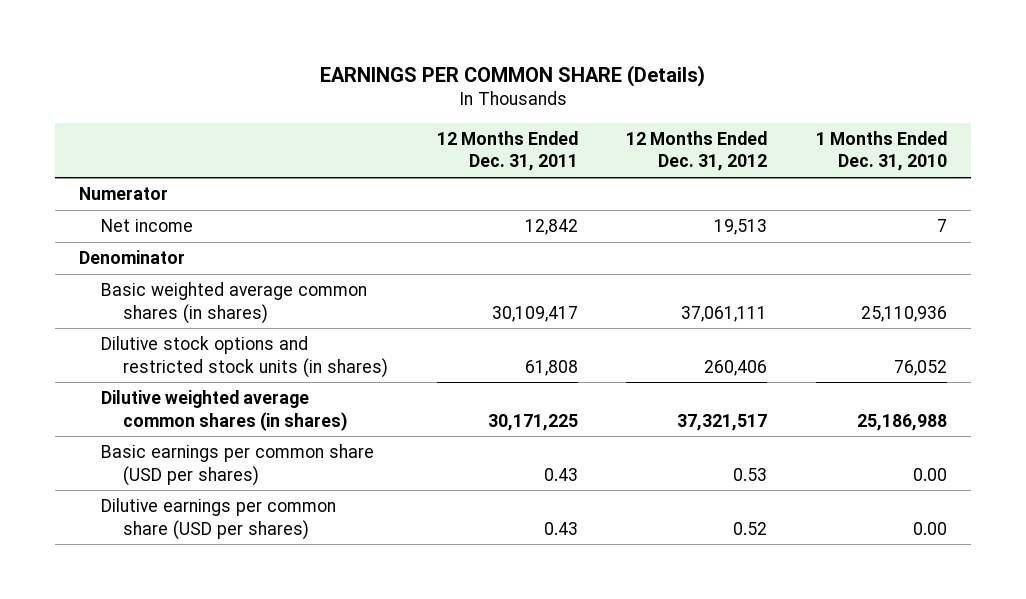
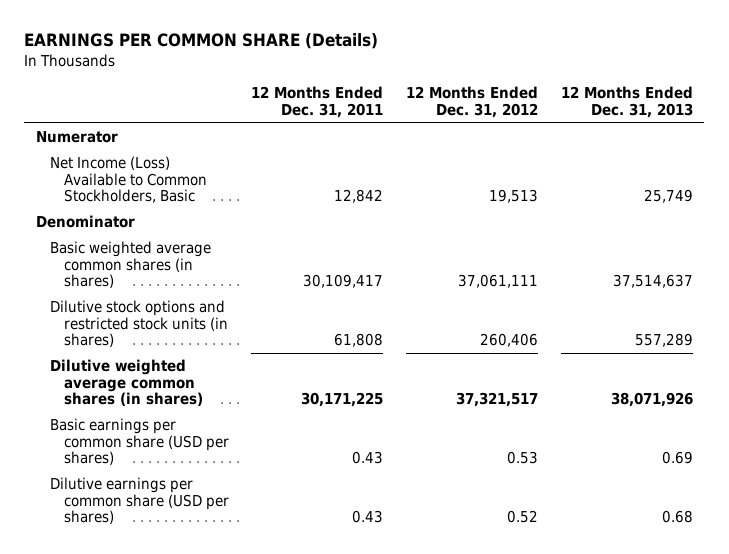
[815,131,947,172] 1 Months Ended Dec. 31, 2010 -> none
none -> [561,86,694,118] 12 Months Ended Dec. 31, 2013
[100,219,193,233] Net income -> [49,156,207,204] Net Income (Loss) Available to Common Stockholders, Basic

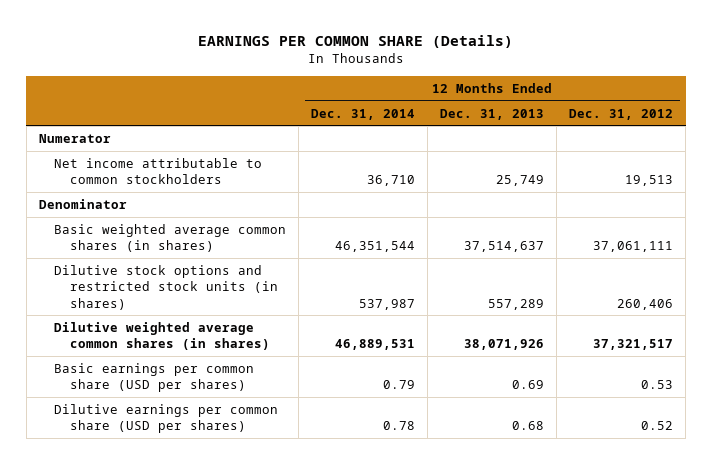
[251,86,384,118] 12 Months Ended Dec. 31, 2011 -> none
none -> [311,108,416,120] Dec. 31, 2014
[49,156,207,204] Net Income (Loss) Available to Common Stockholders, Basic -> [54,158,263,185] Net income attributable to common stockholders

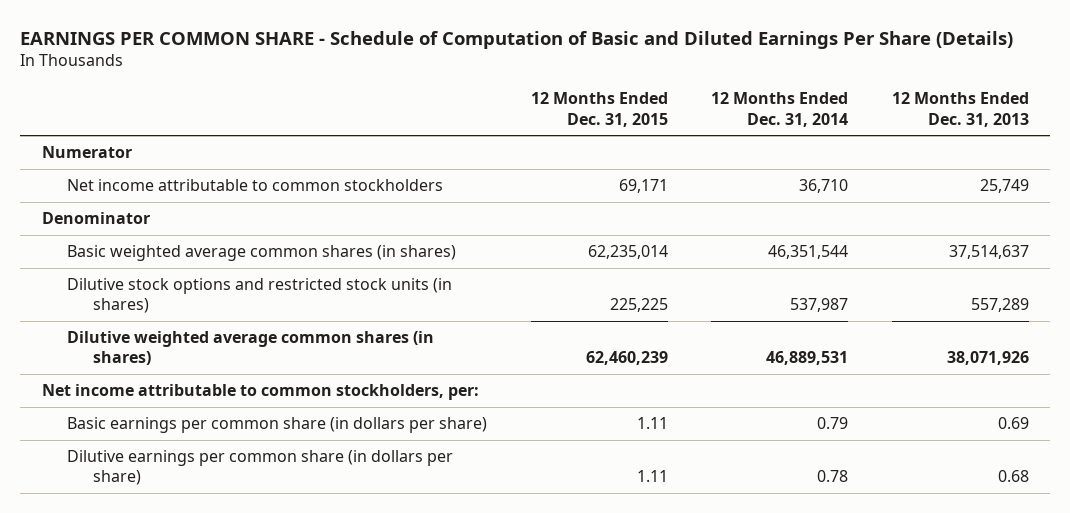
[197,34,513,48] EARNINGS PER COMMON SHARE (Details) -> [20,30,1014,49] EARNINGS PER COMMON SHARE - Schedule of Computation of Basic and Diluted Earnings Per Share (Details)
[569,108,674,120] Dec. 31, 2012 -> none
none -> [530,92,668,127] 12 Months Ended Dec. 31, 2015
none -> [41,384,479,401] Net income attributable to common stockholders, per:
[54,363,255,393] Basic earnings per common share (USD per shares) -> [67,417,488,434] Basic earnings per common share (in dollars per share)
[54,404,279,434] Dilutive earnings per common share (USD per shares) -> [67,450,454,486] Dilutive earnings per common share (in dollars per share)

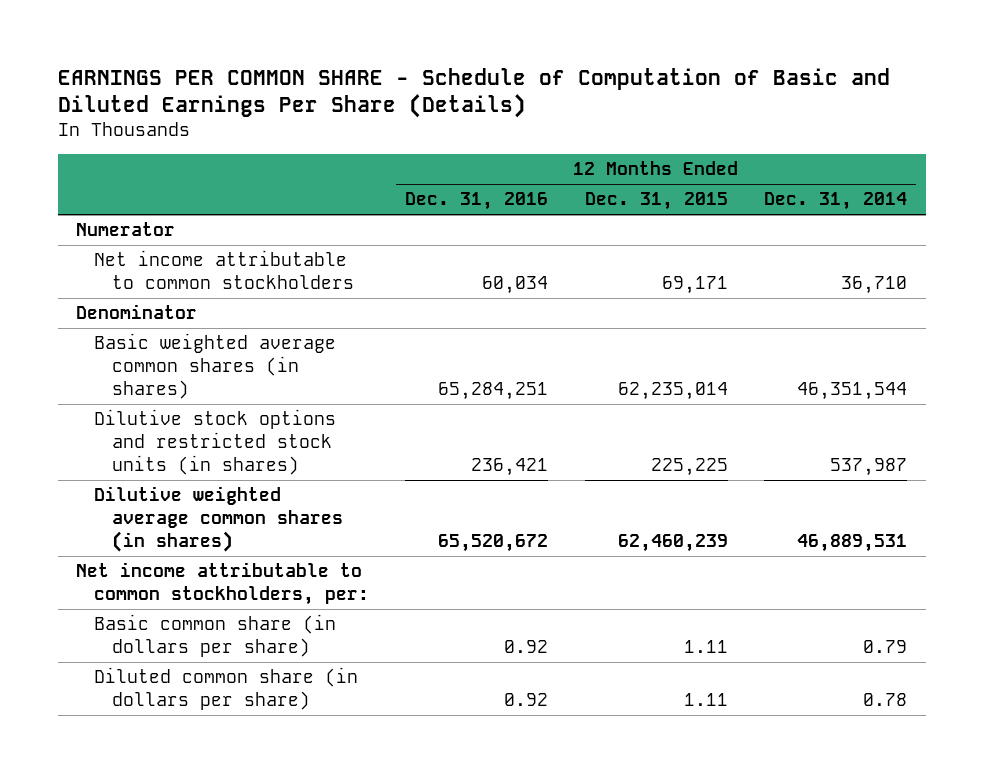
[891,92,1029,127] 12 Months Ended Dec. 31, 2013 -> none
none -> [405,192,549,211] Dec. 31, 2016
[67,417,488,434] Basic earnings per common share (in dollars per share) -> [94,614,337,657] Basic common share (in dollars per share)
[67,450,454,486] Dilutive earnings per common share (in dollars per share) -> [94,667,359,710] Diluted common share (in dollars per share)

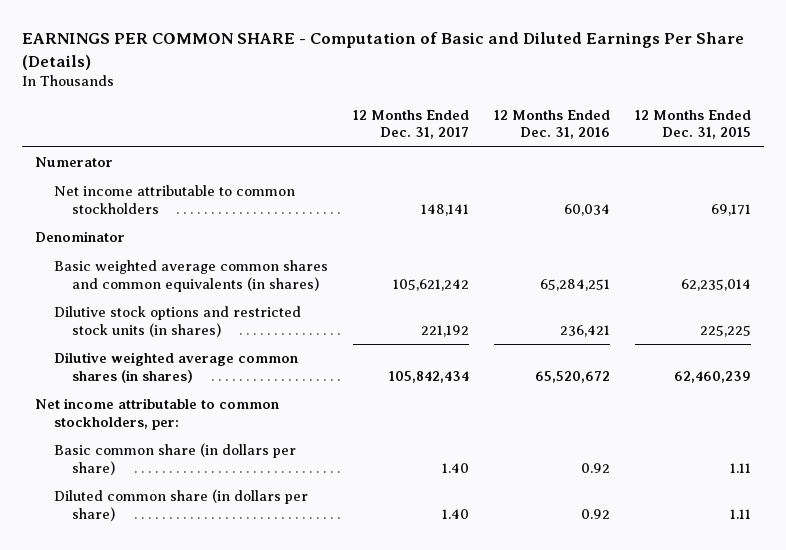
[57,68,890,119] EARNINGS PER COMMON SHARE - Schedule of Computation of Basic and Diluted Earnings Per Share (Details) -> [22,32,745,70] EARNINGS PER COMMON SHARE - Computation of Basic and Diluted Earnings Per Share (Details)
[764,192,908,211] Dec. 31, 2014 -> none
none -> [352,109,469,140] 12 Months Ended Dec. 31, 2017
[94,333,337,399] Basic weighted average common shares (in shares) -> [53,260,328,292] Basic weighted average common shares and common equivalents (in shares)

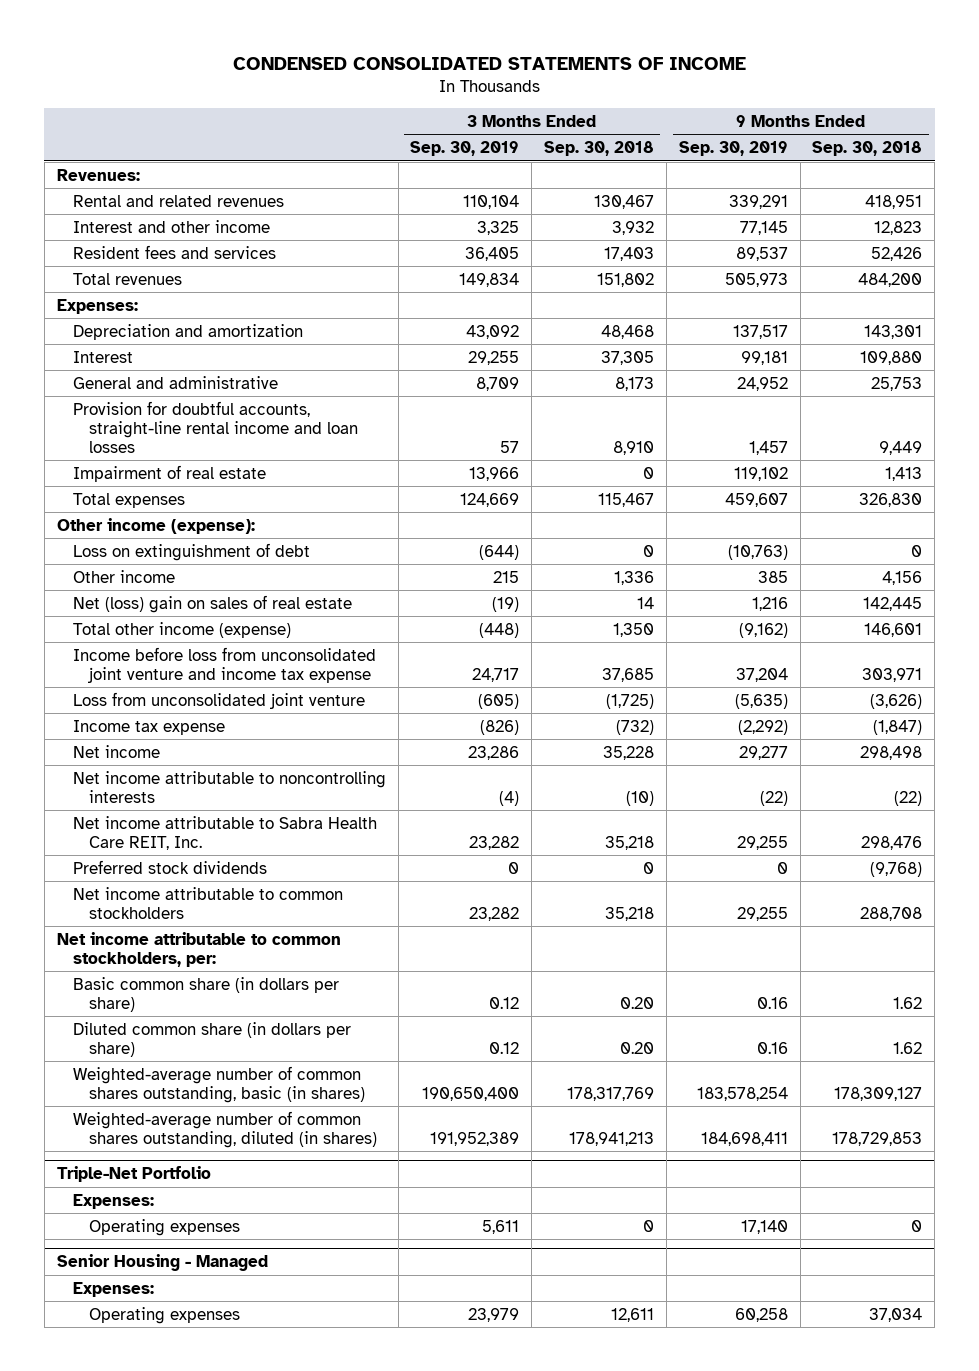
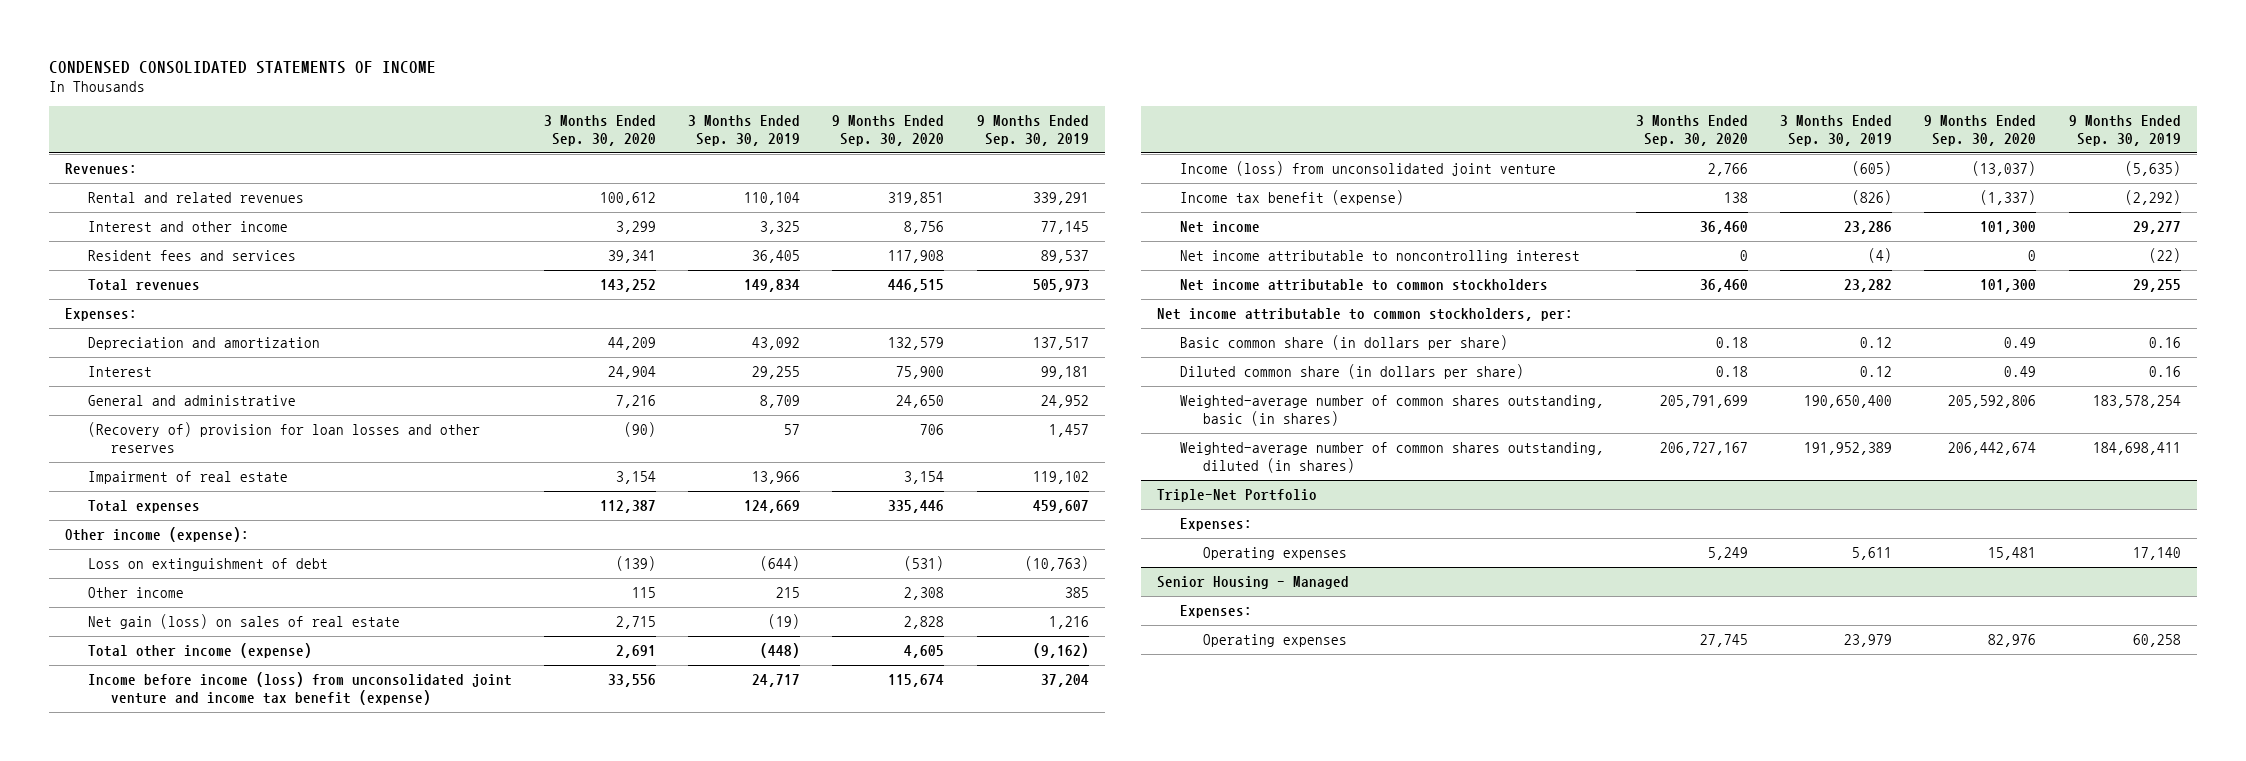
[544,140,655,156] Sep. 30, 2018 -> none
[812,140,923,156] Sep. 30, 2018 -> none
none -> [544,115,657,147] 3 Months Ended Sep. 30, 2020
none -> [832,115,945,147] 9 Months Ended Sep. 30, 2020
[72,400,358,453] Provision for doubtful accounts, straight-line rental income and loan losses -> [87,422,480,454] (Recovery of) provision for loan losses and other reserves
[72,594,352,613] Net (loss) gain on sales of real estate -> [87,614,400,630] Net gain (loss) on sales of real estate
[72,646,376,683] Income before loss from unconsolidated joint venture and income tax expense -> [87,672,512,706] Income before income (loss) from unconsolidated joint venture and income tax benefit (expense)
[72,691,365,709] Loss from unconsolidated joint venture -> [1179,161,1556,177] Income (loss) from unconsolidated joint venture
[72,719,225,735] Income tax expense -> [1179,190,1404,206] Income tax benefit (expense)
[72,815,377,850] Net income attributable to Sabra Health Care REIT, Inc. -> none
[72,859,267,874] Preferred stock dividends -> none
[72,770,386,803] Net income attributable to noncontrolling interests -> [1179,250,1580,264] Net income attributable to noncontrolling interest

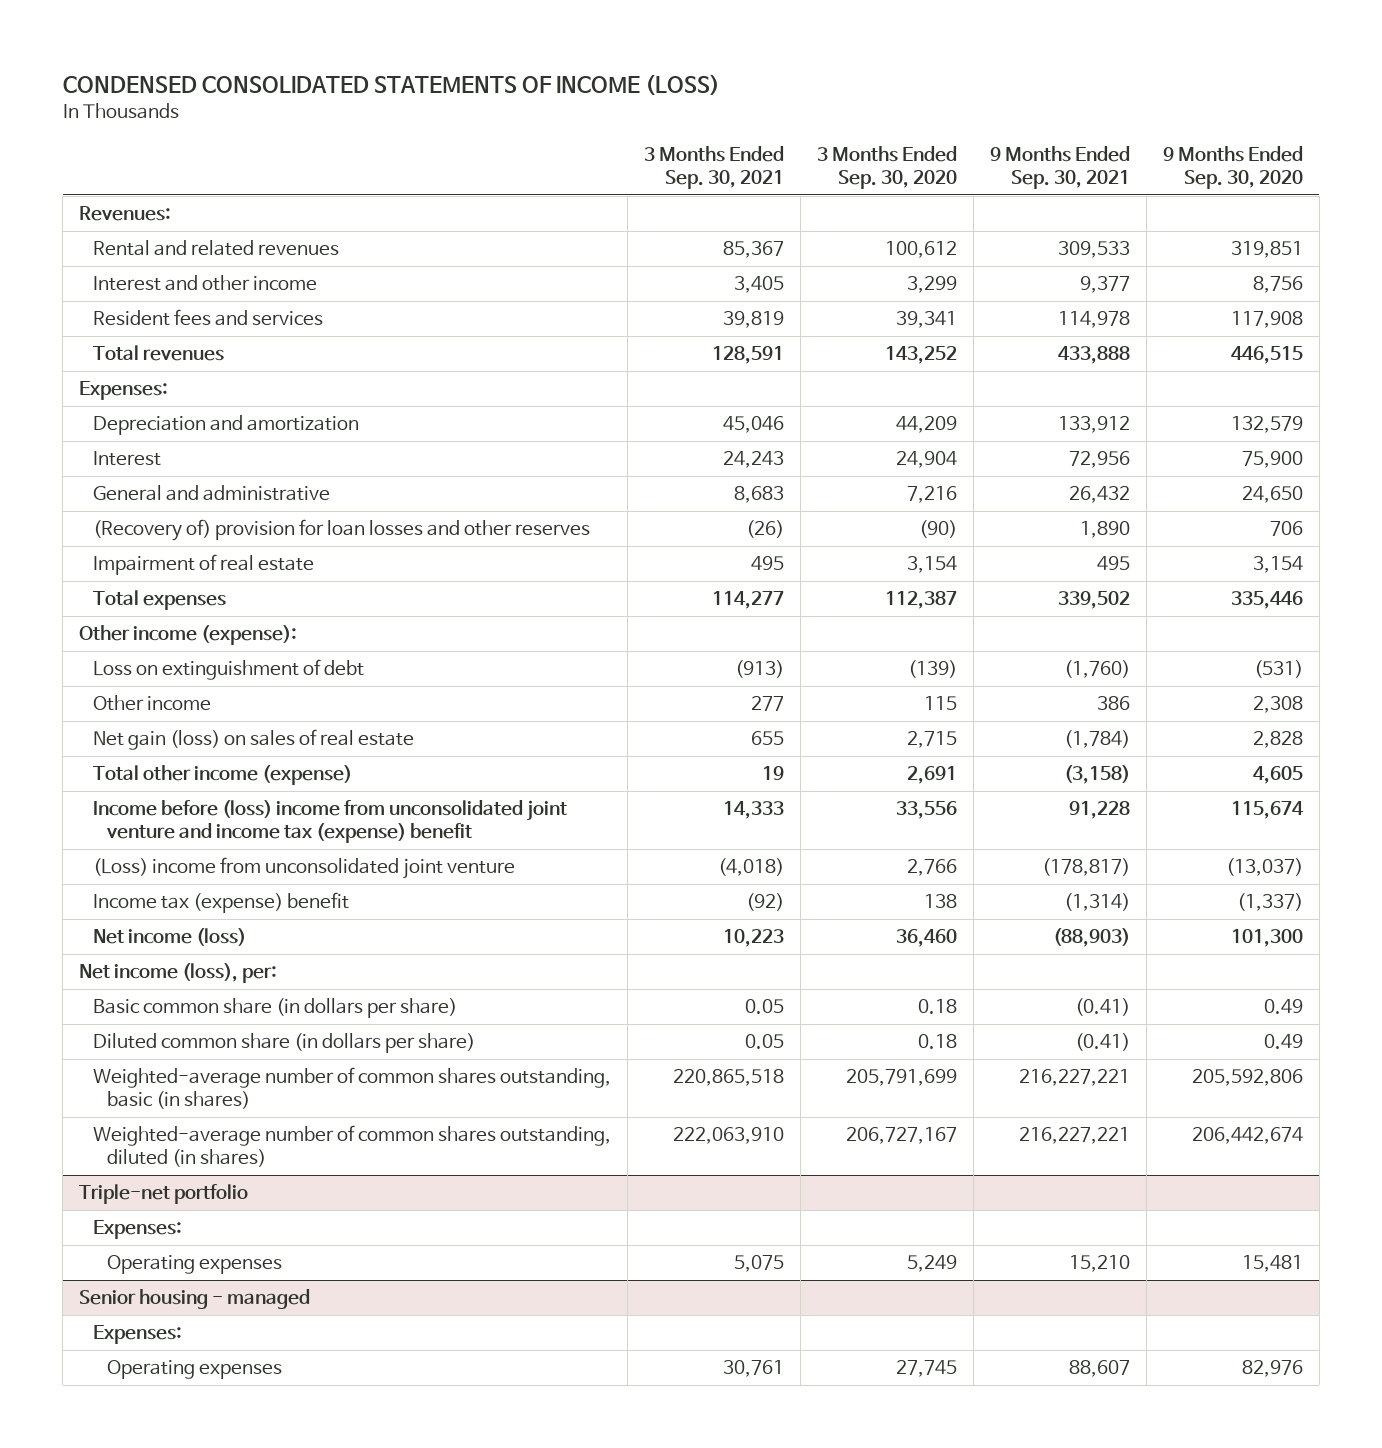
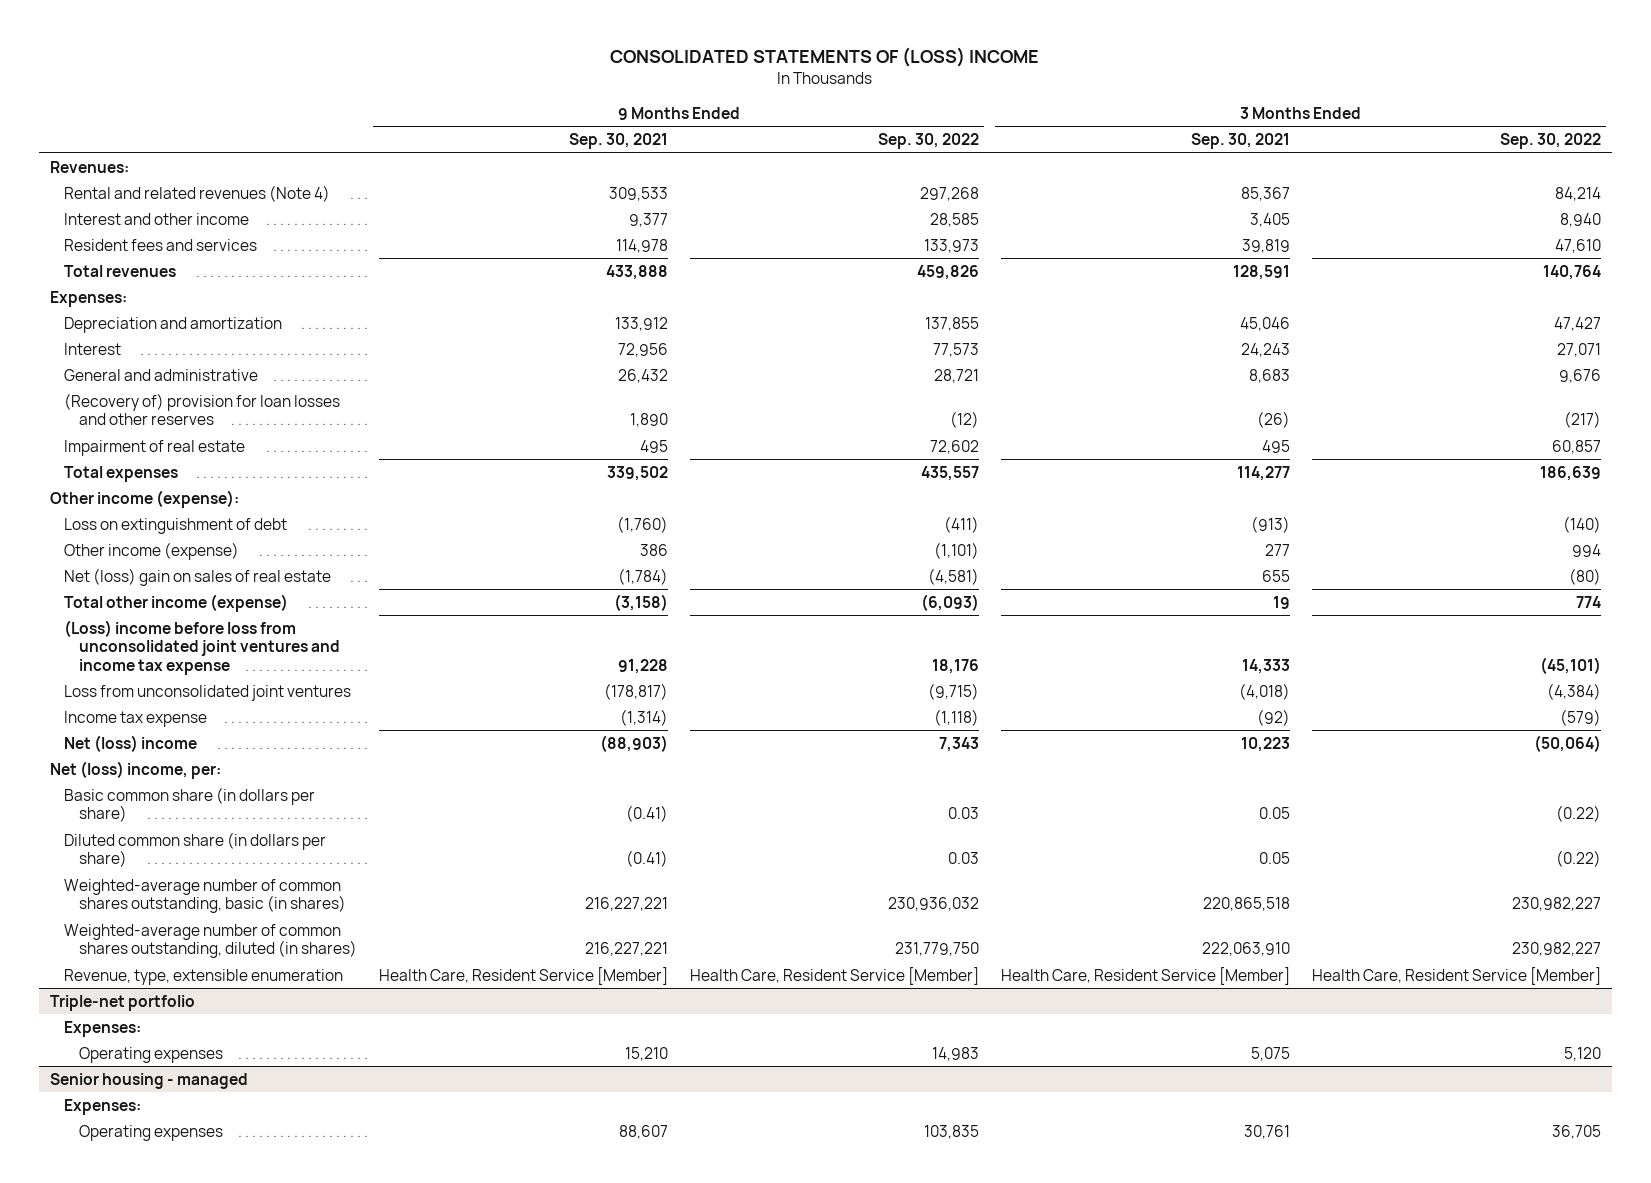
[62,74,720,96] CONDENSED CONSOLIDATED STATEMENTS OF INCOME (LOSS) -> [610,47,1040,68] CONSOLIDATED STATEMENTS OF (LOSS) INCOME
[816,146,957,190] 3 Months Ended Sep. 30, 2020 -> none
[1162,146,1303,190] 9 Months Ended Sep. 30, 2020 -> none
none -> [877,133,979,150] Sep. 30, 2022
none -> [1499,133,1601,150] Sep. 30, 2022
[92,240,339,257] Rental and related revenues -> [64,184,331,202] Rental and related revenues (Note 4)
[92,695,211,712] Other income -> [64,541,240,560] Other income (expense)
[92,729,414,751] Net gain (loss) on sales of real estate -> [64,567,332,586] Net (loss) gain on sales of real estate
[92,800,567,844] Income before (loss) income from unconsolidated joint venture and income tax (expense) benefit -> [64,619,340,675] (Loss) income before loss from unconsolidated joint ventures and income tax expense
[92,857,515,880] (Loss) income from unconsolidated joint venture -> [64,684,352,701] Loss from unconsolidated joint ventures
[92,892,349,914] Income tax (expense) benefit -> [64,710,208,727] Income tax expense
[92,928,246,947] Net income (loss) -> [64,734,198,752] Net (loss) income
[79,963,278,984] Net income (loss), per: -> [49,760,221,779] Net (loss) income, per:
none -> [64,968,344,985] Revenue, type, extensible enumeration

